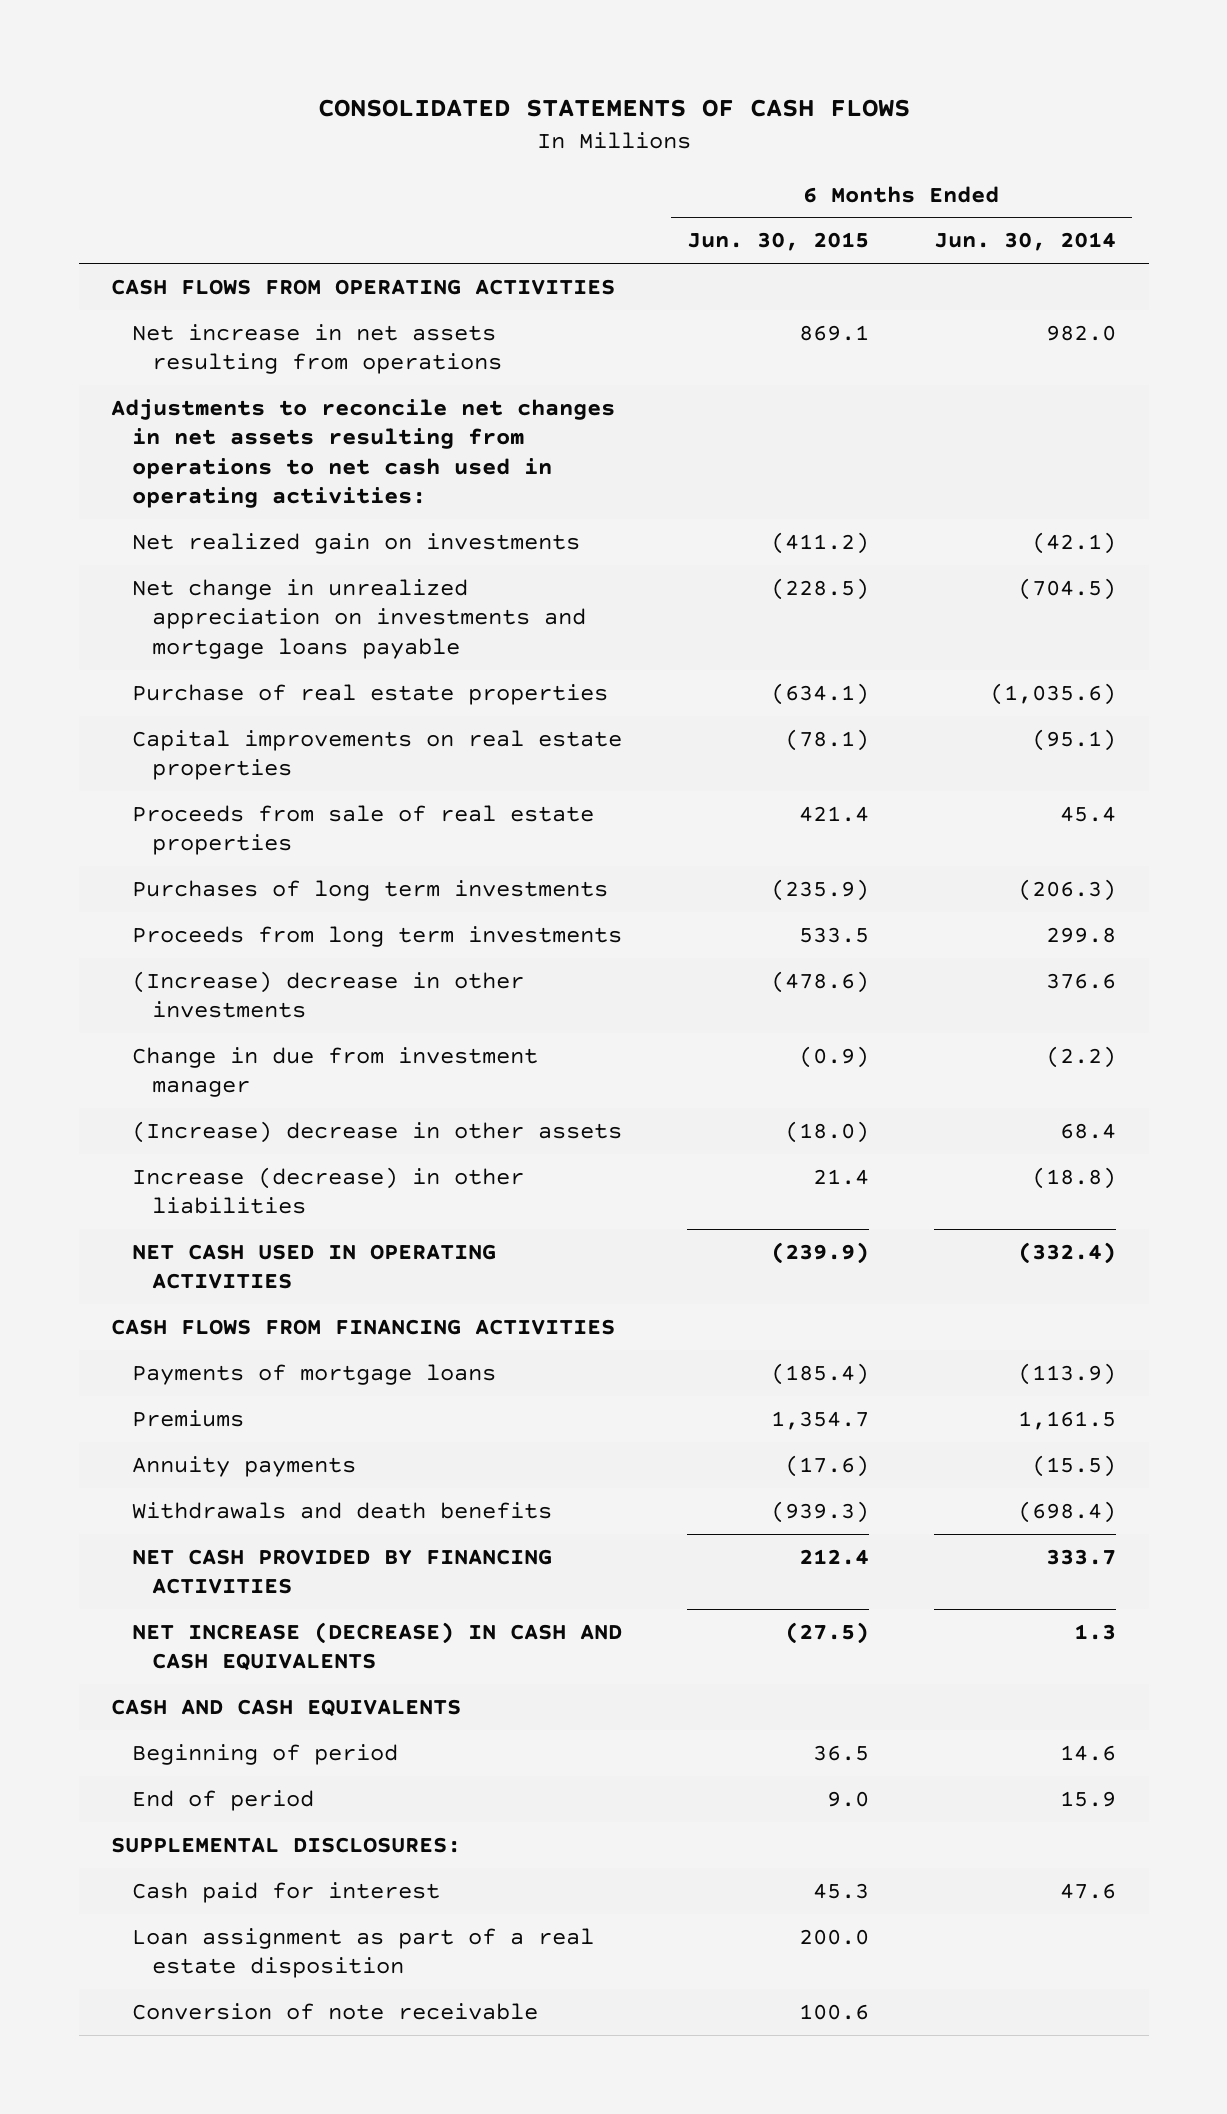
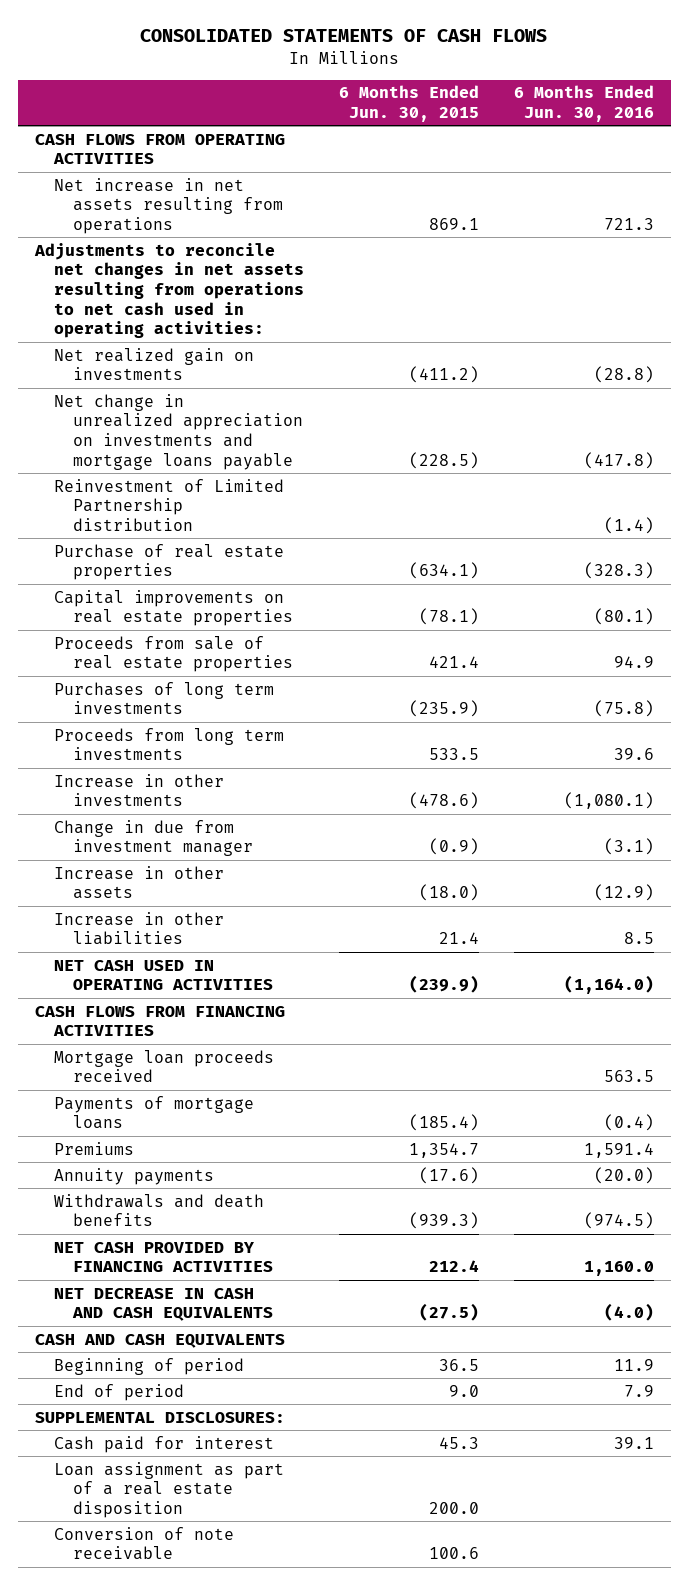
[934,232,1117,252] Jun. 30, 2014 -> none
none -> [513,85,654,122] 6 Months Ended Jun. 30, 2016
none -> [54,478,285,531] Reinvestment of Limited Partnership distribution
[131,970,524,1019] (Increase) decrease in other investments -> [54,773,225,807] Increase in other investments
[131,1120,622,1143] (Increase) decrease in other assets -> [54,865,225,900] Increase in other assets
[131,1166,524,1215] Increase (decrease) in other liabilities -> [54,911,225,946] Increase in other liabilities
none -> [54,1049,275,1083] Mortgage loan proceeds received
[131,1621,622,1672] NET INCREASE (DECREASE) IN CASH AND CASH EQUIVALENTS -> [54,1287,274,1322] NET DECREASE IN CASH AND CASH EQUIVALENTS

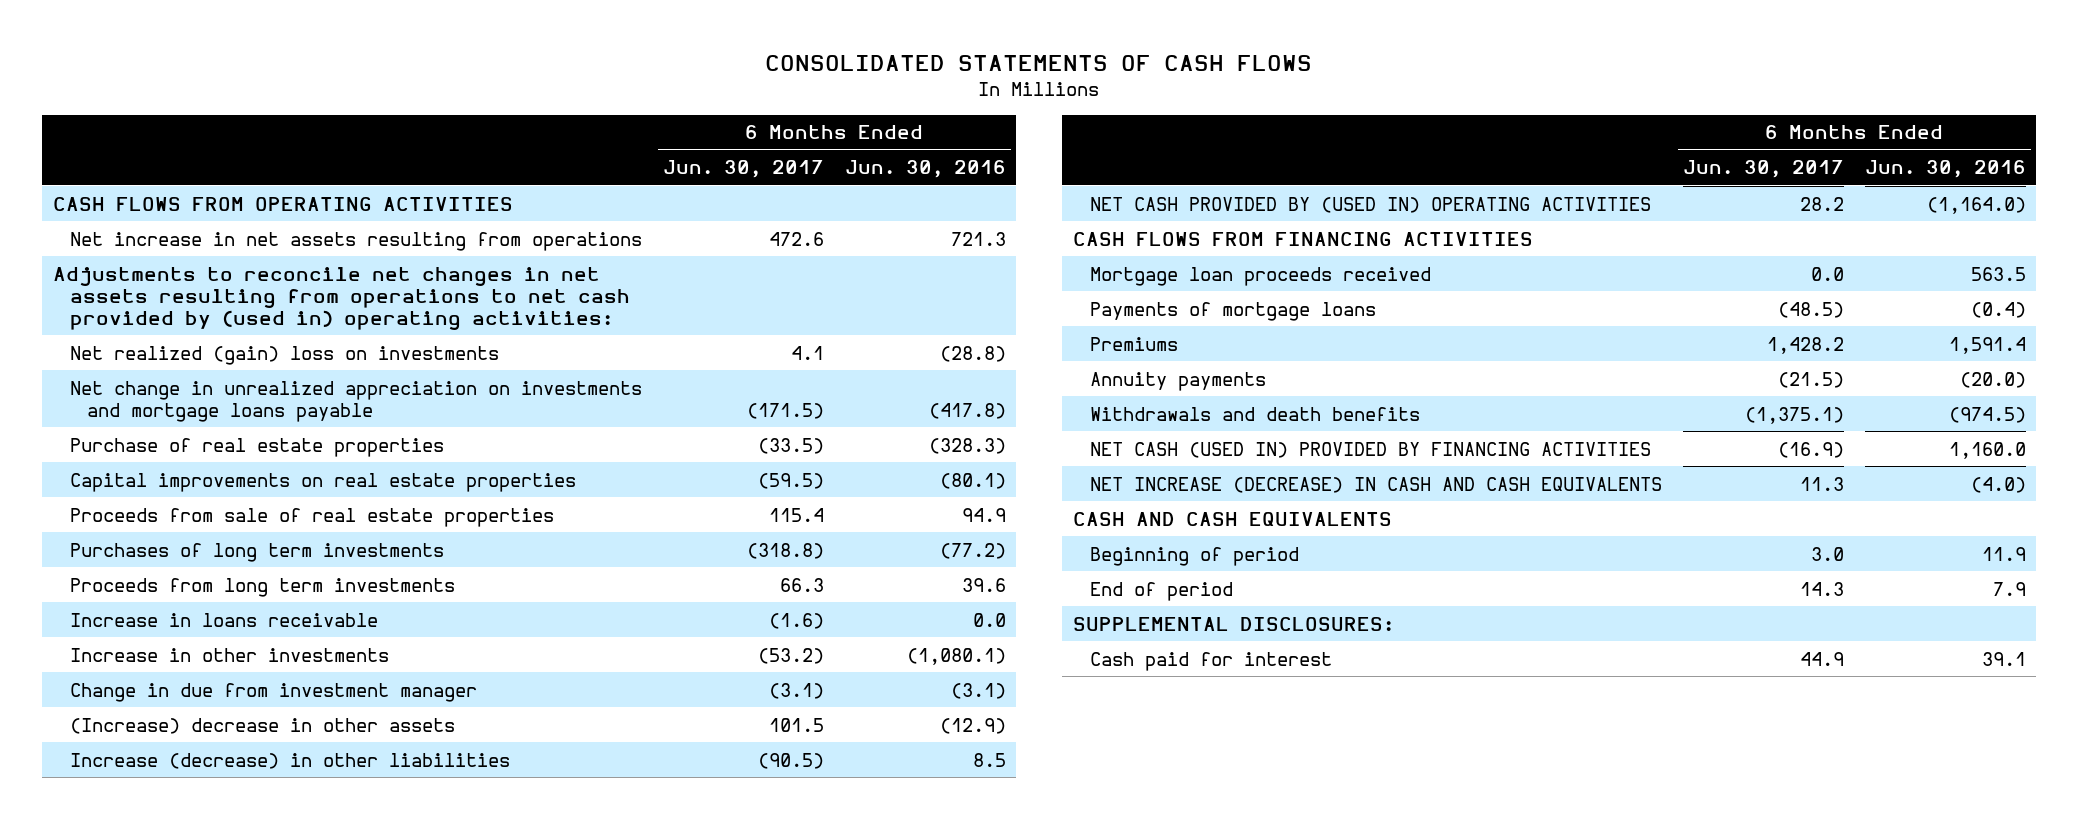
[339,85,480,122] 6 Months Ended Jun. 30, 2015 -> none
none -> [662,160,824,179] Jun. 30, 2017
[34,242,305,339] Adjustments to reconcile net changes in net assets resulting from operations to net cash used in operating activities: -> [52,266,630,330] Adjustments to reconcile net changes in net assets resulting from operations to net cash provided by (used in) operating activities:
[54,347,255,381] Net realized gain on investments -> [69,345,499,365] Net realized (gain) loss on investments
[54,478,285,531] Reinvestment of Limited Partnership distribution -> none
[593,700,654,718] (75.8) -> [939,542,1006,559] (77.2)
none -> [69,612,378,627] Increase in loans receivable
[54,865,225,900] Increase in other assets -> [69,717,455,734] (Increase) decrease in other assets
[54,911,225,946] Increase in other liabilities -> [69,752,510,769] Increase (decrease) in other liabilities
[54,959,274,991] NET CASH USED IN OPERATING ACTIVITIES -> [1090,196,1652,213] NET CASH PROVIDED BY (USED IN) OPERATING ACTIVITIES
[54,1241,274,1273] NET CASH PROVIDED BY FINANCING ACTIVITIES -> [1090,441,1652,458] NET CASH (USED IN) PROVIDED BY FINANCING ACTIVITIES
[54,1287,274,1322] NET DECREASE IN CASH AND CASH EQUIVALENTS -> [1090,476,1663,493] NET INCREASE (DECREASE) IN CASH AND CASH EQUIVALENTS
[54,1461,285,1518] Loan assignment as part of a real estate disposition -> none
[54,1526,235,1561] Conversion of note receivable -> none

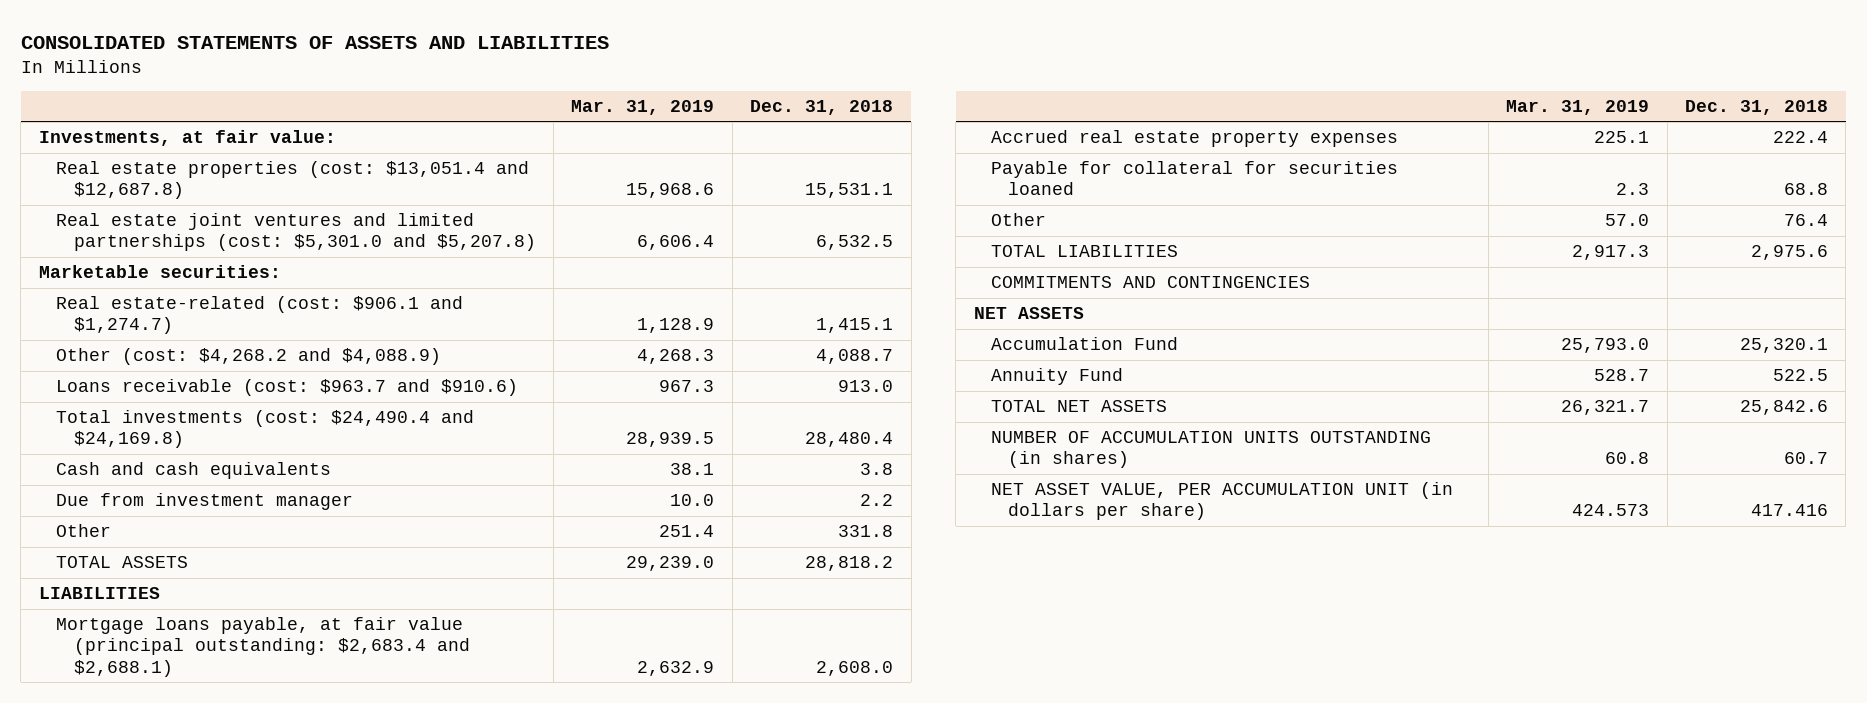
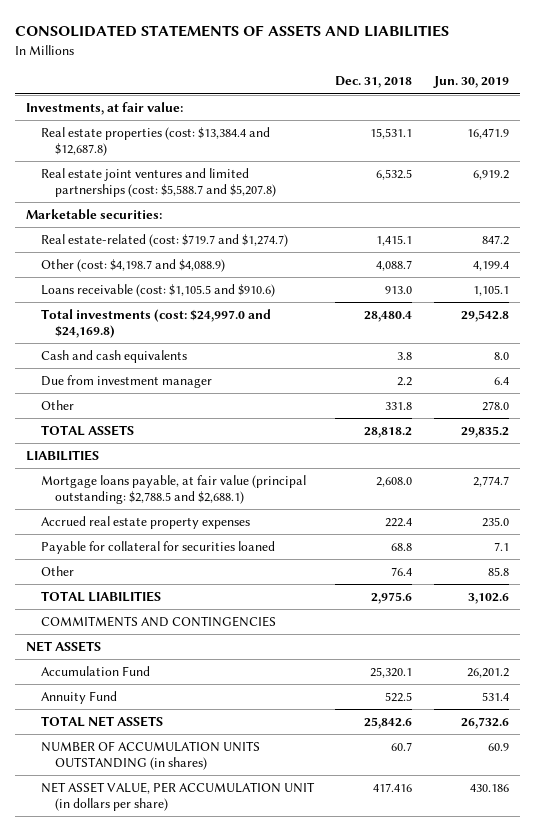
[571,99,715,115] Mar. 31, 2019 -> none
none -> [433,76,510,89] Jun. 30, 2019
[56,161,530,200] Real estate properties (cost: $13,051.4 and $12,687.8) -> [40,127,270,156] Real estate properties (cost: $13,384.4 and $12,687.8)
[56,213,536,252] Real estate joint ventures and limited partnerships (cost: $5,301.0 and $5,207.8) -> [40,168,277,197] Real estate joint ventures and limited partnerships (cost: $5,588.7 and $5,207.8)
[56,296,464,335] Real estate-related (cost: $906.1 and $1,274.7) -> [40,234,288,248] Real estate-related (cost: $719.7 and $1,274.7)
[56,348,442,366] Other (cost: $4,268.2 and $4,088.9) -> [40,259,225,273] Other (cost: $4,198.7 and $4,088.9)
[56,379,519,397] Loans receivable (cost: $963.7 and $910.6) -> [40,284,275,298] Loans receivable (cost: $1,105.5 and $910.6)
[56,410,475,449] Total investments (cost: $24,490.4 and $24,169.8) -> [40,309,271,338] Total investments (cost: $24,997.0 and $24,169.8)
[56,617,470,677] Mortgage loans payable, at fair value (principal outstanding: $2,683.4 and $2,688.1) -> [40,475,306,504] Mortgage loans payable, at fair value (principal outstanding: $2,788.5 and $2,688.1)

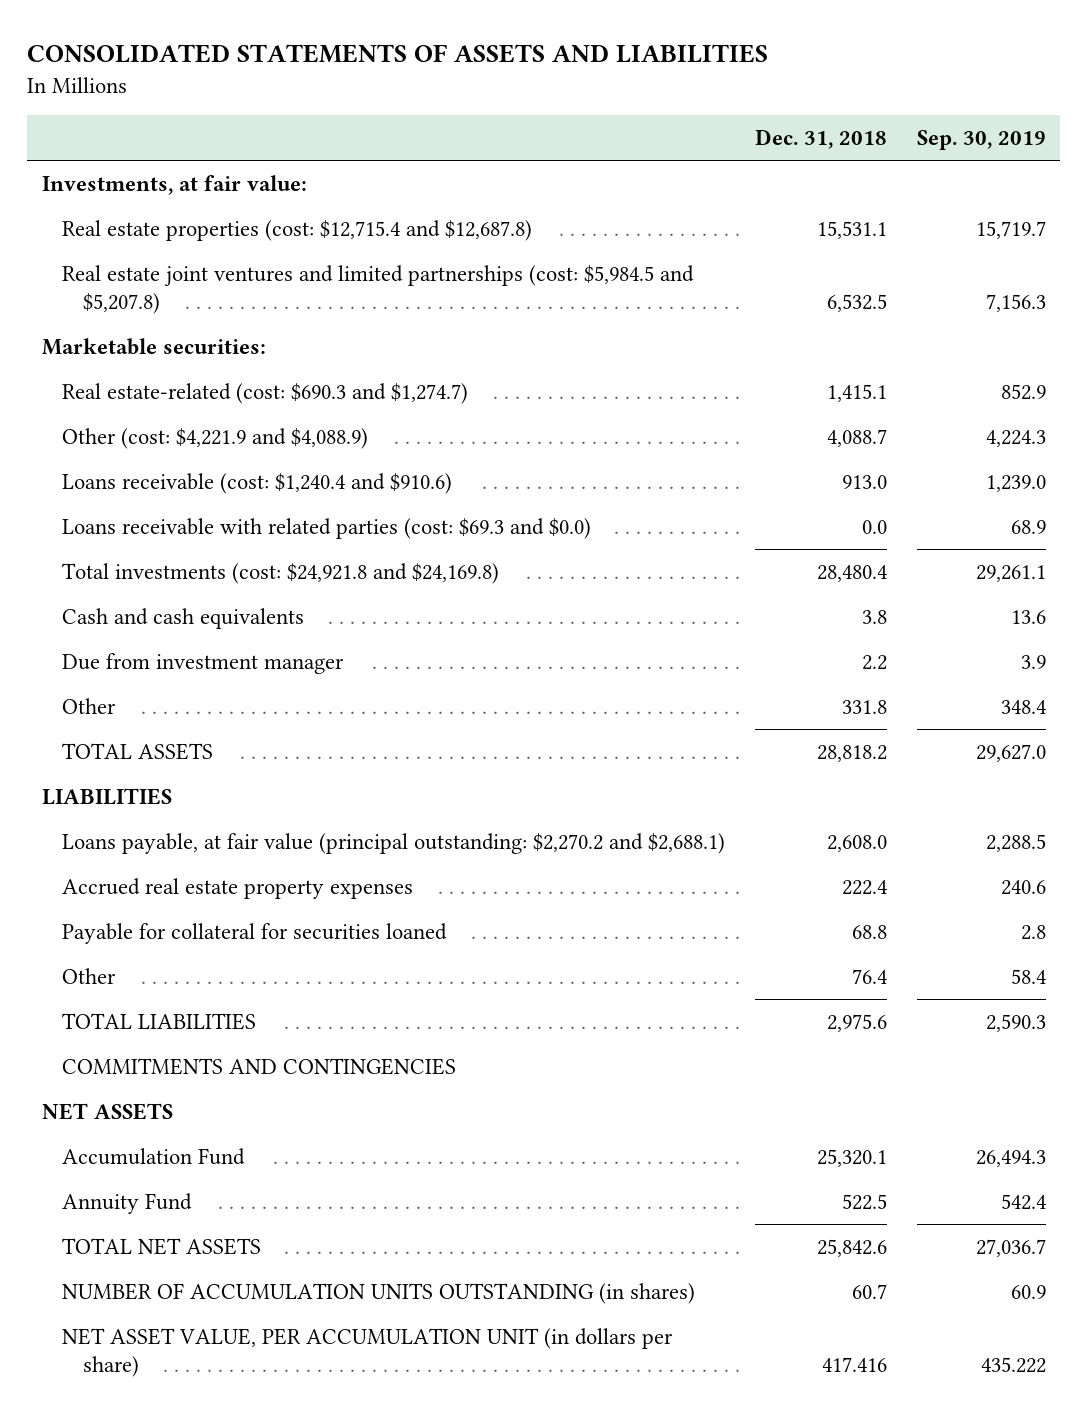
[433,76,510,89] Jun. 30, 2019 -> none
none -> [916,130,1046,151] Sep. 30, 2019
[40,127,270,156] Real estate properties (cost: $13,384.4 and $12,687.8) -> [62,219,533,241] Real estate properties (cost: $12,715.4 and $12,687.8)
[40,168,277,197] Real estate joint ventures and limited partnerships (cost: $5,588.7 and $5,207.8) -> [62,264,695,315] Real estate joint ventures and limited partnerships (cost: $5,984.5 and $5,207.8)
[40,234,288,248] Real estate-related (cost: $719.7 and $1,274.7) -> [62,382,469,404] Real estate-related (cost: $690.3 and $1,274.7)
[40,259,225,273] Other (cost: $4,198.7 and $4,088.9) -> [62,427,369,449] Other (cost: $4,221.9 and $4,088.9)
[40,284,275,298] Loans receivable (cost: $1,105.5 and $910.6) -> [62,472,453,494] Loans receivable (cost: $1,240.4 and $910.6)
none -> [62,517,592,539] Loans receivable with related parties (cost: $69.3 and $0.0)
[40,309,271,338] Total investments (cost: $24,997.0 and $24,169.8) -> [62,562,500,584] Total investments (cost: $24,921.8 and $24,169.8)
[40,475,306,504] Mortgage loans payable, at fair value (principal outstanding: $2,788.5 and $2,688.1) -> [62,832,726,854] Loans payable, at fair value (principal outstanding: $2,270.2 and $2,688.1)

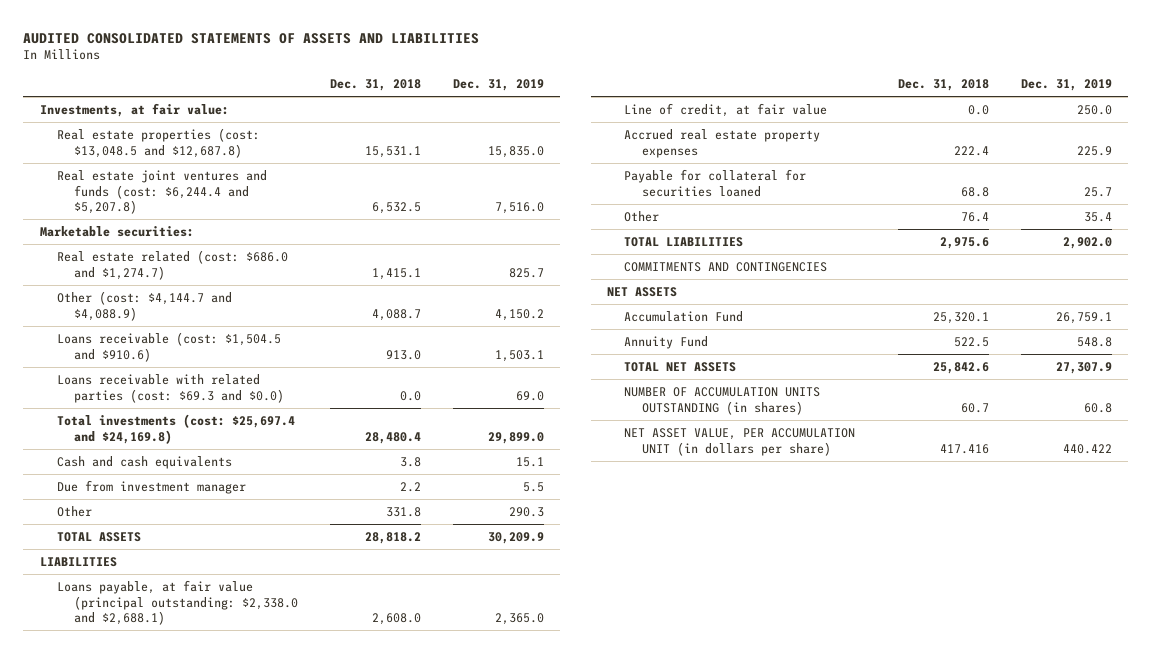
[26,44,768,64] CONSOLIDATED STATEMENTS OF ASSETS AND LIABILITIES -> [23,32,480,44] AUDITED CONSOLIDATED STATEMENTS OF ASSETS AND LIABILITIES
[916,130,1046,151] Sep. 30, 2019 -> none
none -> [453,79,545,92] Dec. 31, 2019
[62,219,533,241] Real estate properties (cost: $12,715.4 and $12,687.8) -> [56,127,260,158] Real estate properties (cost: $13,048.5 and $12,687.8)
[62,264,695,315] Real estate joint ventures and limited partnerships (cost: $5,984.5 and $5,207.8) -> [56,169,267,215] Real estate joint ventures and funds (cost: $6,244.4 and $5,207.8)
[62,382,469,404] Real estate-related (cost: $690.3 and $1,274.7) -> [56,249,288,280] Real estate related (cost: $686.0 and $1,274.7)
[62,427,369,449] Other (cost: $4,221.9 and $4,088.9) -> [56,290,232,321] Other (cost: $4,144.7 and $4,088.9)
[62,472,453,494] Loans receivable (cost: $1,240.4 and $910.6) -> [56,331,281,362] Loans receivable (cost: $1,504.5 and $910.6)
[62,562,500,584] Total investments (cost: $24,921.8 and $24,169.8) -> [56,413,295,444] Total investments (cost: $25,697.4 and $24,169.8)
[62,832,726,854] Loans payable, at fair value (principal outstanding: $2,270.2 and $2,688.1) -> [56,579,298,626] Loans payable, at fair value (principal outstanding: $2,338.0 and $2,688.1)
none -> [624,102,828,117] Line of credit, at fair value

